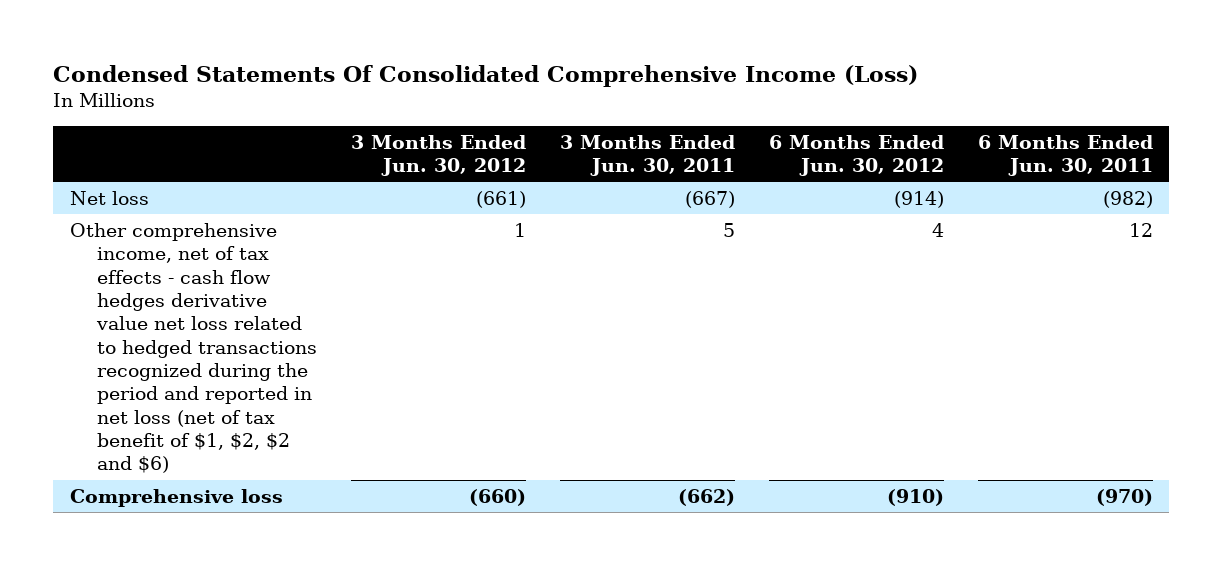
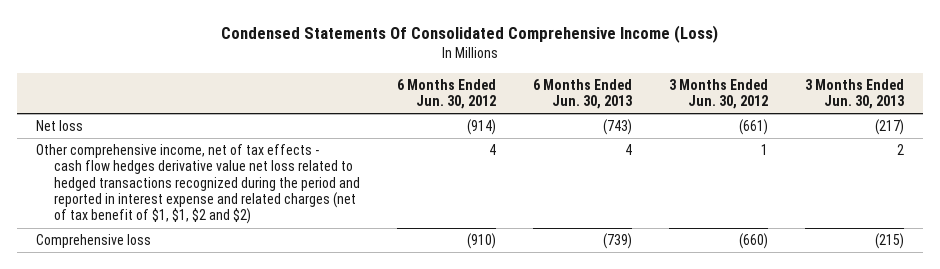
[559,134,735,177] 3 Months Ended Jun. 30, 2011 -> none
[977,134,1153,177] 6 Months Ended Jun. 30, 2011 -> none
none -> [533,78,633,110] 6 Months Ended Jun. 30, 2013
none -> [805,78,905,110] 3 Months Ended Jun. 30, 2013
[69,222,318,474] Other comprehensive income, net of tax effects - cash flow hedges derivative value net loss related to hedged transactions recognized during the period and reported in net loss (net of tax benefit of $1, $2, $2 and $6) -> [35,144,361,225] Other comprehensive income, net of tax effects - cash flow hedges derivative value net loss related to hedged transactions recognized during the period and reported in interest expense and related charges (net of tax benefit of $1, $1, $2 and $2)

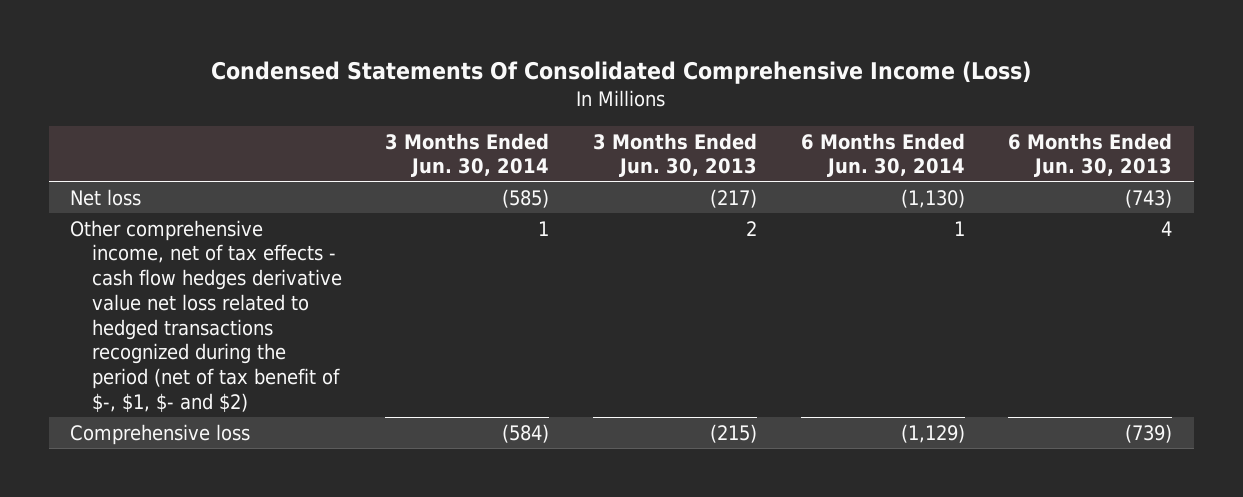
[397,78,497,110] 6 Months Ended Jun. 30, 2012 -> none
[669,78,769,110] 3 Months Ended Jun. 30, 2012 -> none
none -> [385,132,550,178] 3 Months Ended Jun. 30, 2014
none -> [800,132,965,178] 6 Months Ended Jun. 30, 2014
[35,144,361,225] Other comprehensive income, net of tax effects - cash flow hedges derivative value net loss related to hedged transactions recognized during the period and reported in interest expense and related charges (net of tax benefit of $1, $1, $2 and $2) -> [70,219,342,412] Other comprehensive income, net of tax effects - cash flow hedges derivative value net loss related to hedged transactions recognized during the period (net of tax benefit of $-, $1, $- and $2)

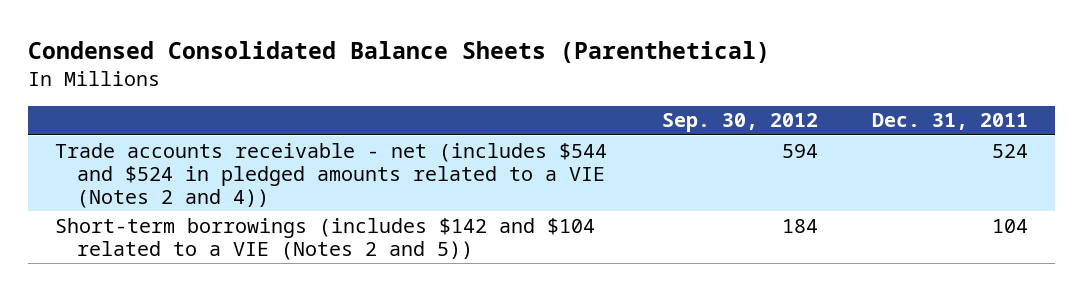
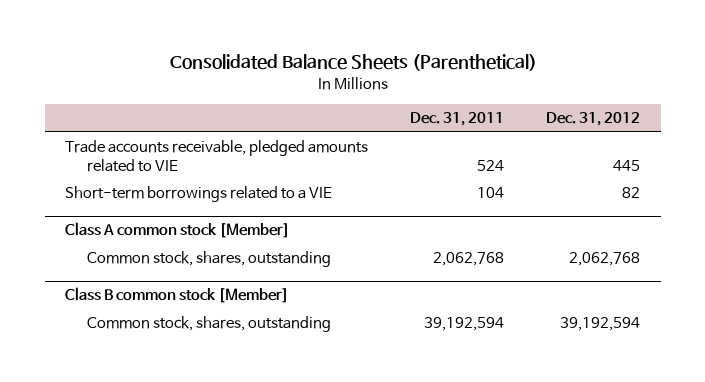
[28,40,771,63] Condensed Consolidated Balance Sheets (Parenthetical) -> [169,54,537,72] Consolidated Balance Sheets (Parenthetical)
[661,113,818,133] Sep. 30, 2012 -> none
none -> [545,112,640,127] Dec. 31, 2012
[55,142,608,208] Trade accounts receivable - net (includes $544 and $524 in pledged amounts related to a VIE (Notes 2 and 4)) -> [65,140,369,172] Trade accounts receivable, pledged amounts related to VIE
[55,217,596,260] Short-term borrowings (includes $142 and $104 related to a VIE (Notes 2 and 5)) -> [65,186,333,203] Short-term borrowings related to a VIE
none -> [65,222,291,239] Class A common stock [Member]
none -> [87,251,332,268] Common stock, shares, outstanding
none -> [65,287,290,304] Class B common stock [Member]
none -> [87,316,332,333] Common stock, shares, outstanding

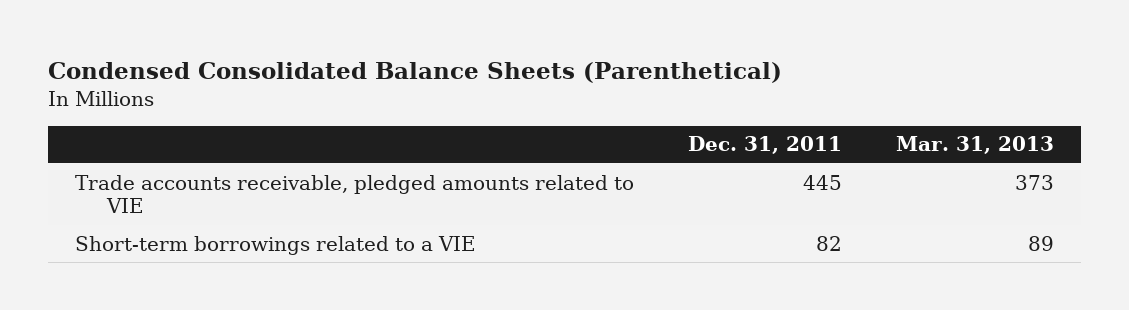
[169,54,537,72] Consolidated Balance Sheets (Parenthetical) -> [47,61,782,83] Condensed Consolidated Balance Sheets (Parenthetical)
[545,112,640,127] Dec. 31, 2012 -> none
none -> [896,136,1055,155] Mar. 31, 2013
[65,222,291,239] Class A common stock [Member] -> none
[87,251,332,268] Common stock, shares, outstanding -> none
[65,287,290,304] Class B common stock [Member] -> none
[87,316,332,333] Common stock, shares, outstanding -> none
[477,159,505,171] 524 -> [803,174,843,190] 445
[477,187,505,199] 104 -> [816,235,843,251] 82

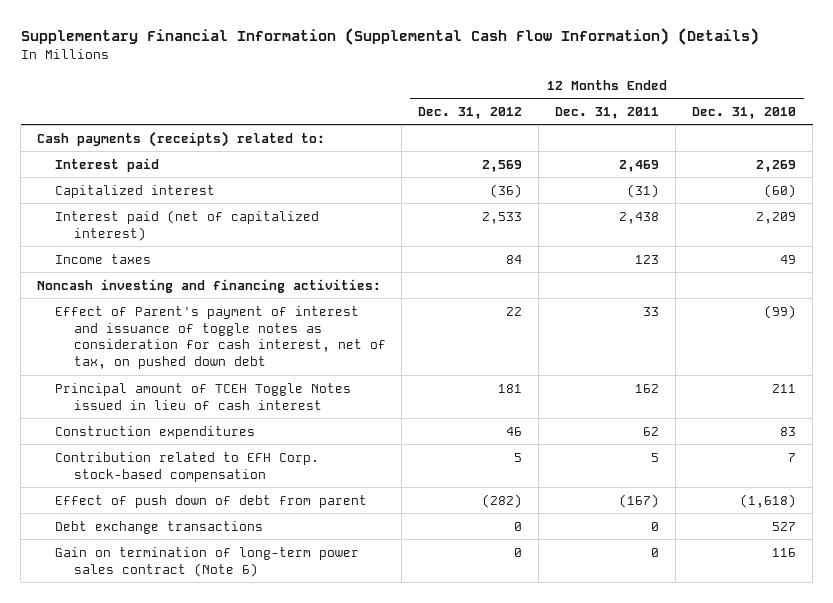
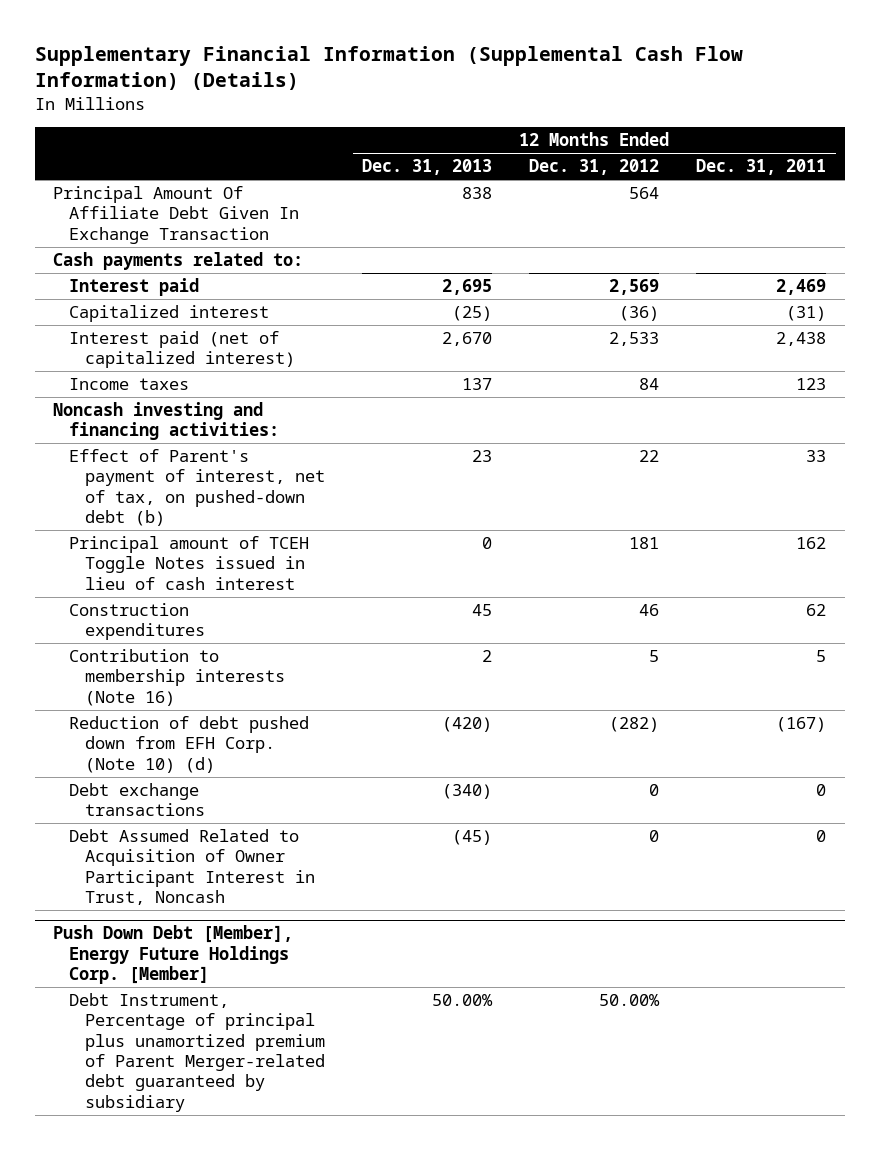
[692,106,797,119] Dec. 31, 2010 -> none
none -> [361,159,492,176] Dec. 31, 2013
none -> [53,186,299,244] Principal Amount Of Affiliate Debt Given In Exchange Transaction
[37,130,326,147] Cash payments (receipts) related to: -> [53,252,304,271] Cash payments related to:
[55,305,386,370] Effect of Parent's payment of interest and issuance of toggle notes as consideration for cash interest, net of tax, on pushed down debt -> [68,449,325,527] Effect of Parent's payment of interest, net of tax, on pushed-down debt (b)
[55,451,320,482] Contribution related to EFH Corp. stock-based compensation -> [68,649,285,706] Contribution to membership interests (Note 16)
[55,494,368,508] Effect of push down of debt from parent -> [68,716,309,773] Reduction of debt pushed down from EFH Corp. (Note 10) (d)
[55,546,360,577] Gain on termination of long-term power sales contract (Note 6) -> none
none -> [68,829,315,906] Debt Assumed Related to Acquisition of Owner Participant Interest in Trust, Noncash
none -> [53,925,294,984] Push Down Debt [Member], Energy Future Holdings Corp. [Member]
none -> [68,993,325,1112] Debt Instrument, Percentage of principal plus unamortized premium of Parent Merger-related debt guaranteed by subsidiary

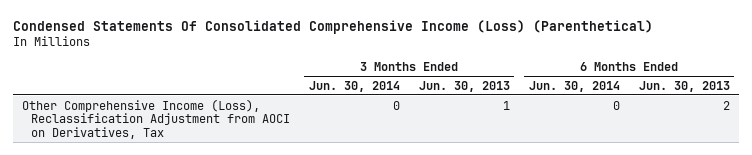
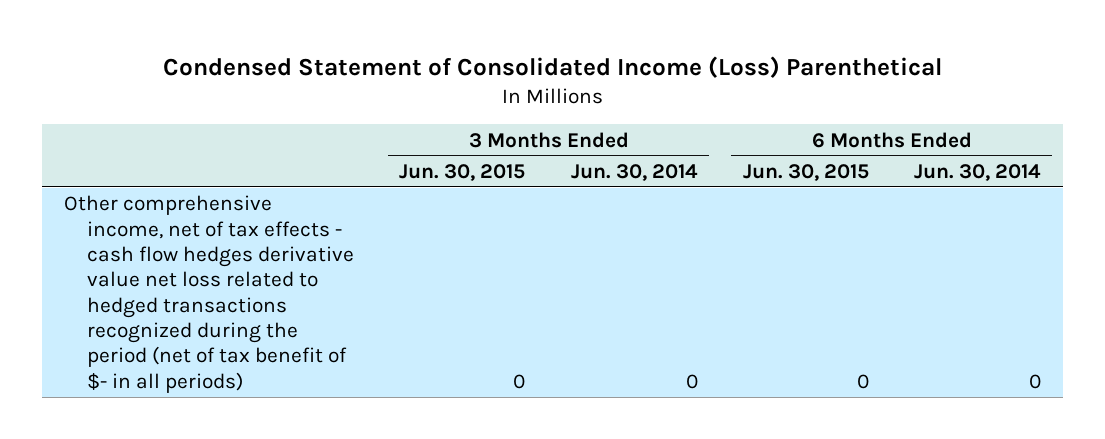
[12,19,653,34] Condensed Statements Of Consolidated Comprehensive Income (Loss) (Parenthetical) -> [162,55,942,78] Condensed Statement of Consolidated Income (Loss) Parenthetical
[418,80,510,92] Jun. 30, 2013 -> none
[638,80,730,92] Jun. 30, 2013 -> none
none -> [399,163,526,181] Jun. 30, 2015
none -> [742,163,869,181] Jun. 30, 2015
[22,98,290,140] Other Comprehensive Income (Loss), Reclassification Adjustment from AOCI on Derivatives, Tax -> [64,195,355,393] Other comprehensive income, net of tax effects - cash flow hedges derivative value net loss related to hedged transactions recognized during the period (net of tax benefit of $- in all periods)

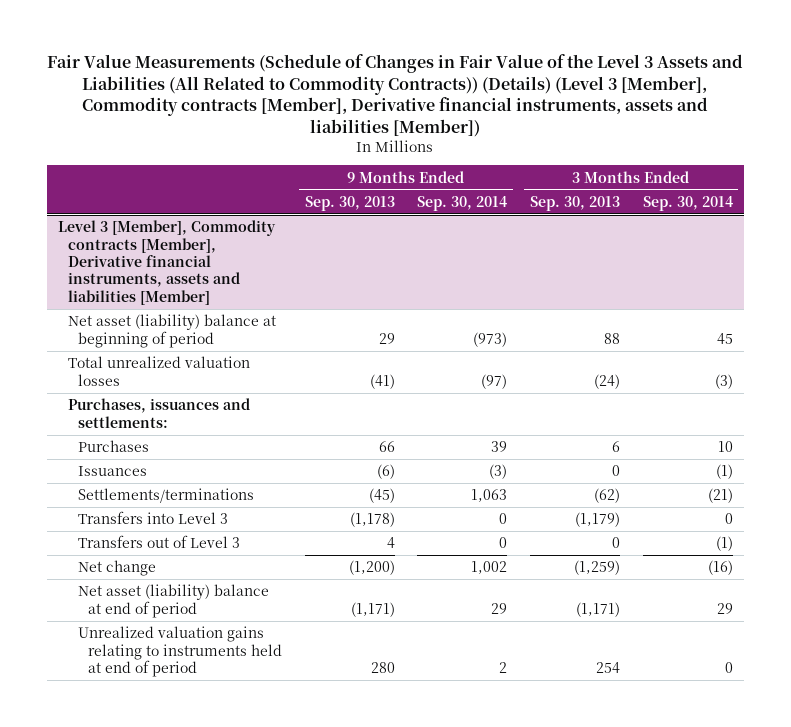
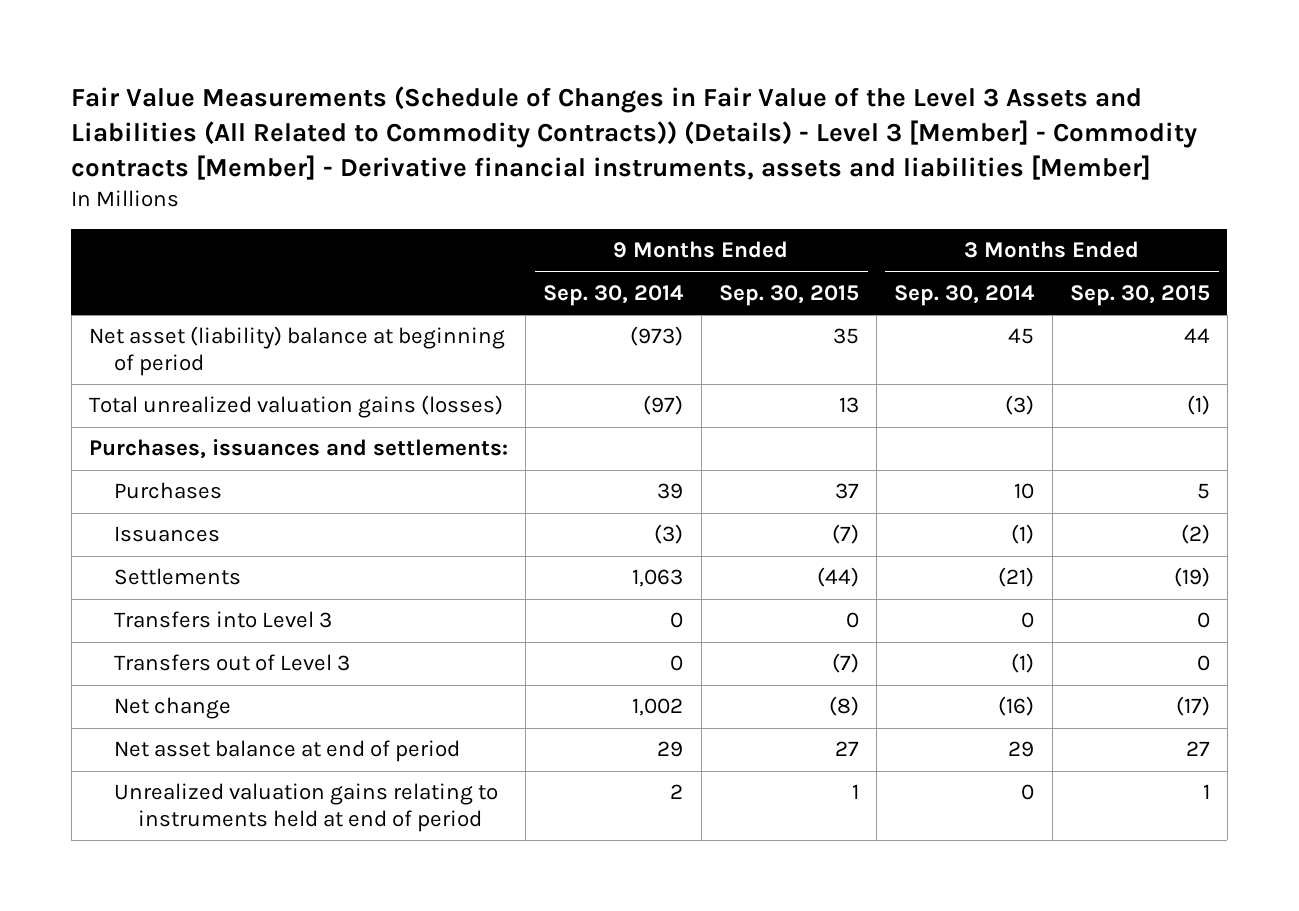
[47,54,744,137] Fair Value Measurements (Schedule of Changes in Fair Value of the Level 3 Assets and Liabilities (All Related to Commodity Contracts)) (Details) (Level 3 [Member], Commodity contracts [Member], Derivative financial instruments, assets and liabilities [Member]) -> [71,86,1198,180] Fair Value Measurements (Schedule of Changes in Fair Value of the Level 3 Assets and Liabilities (All Related to Commodity Contracts)) (Details) - Level 3 [Member] - Commodity contracts [Member] - Derivative financial instruments, assets and liabilities [Member]
[304,195,395,211] Sep. 30, 2013 -> none
[529,195,620,211] Sep. 30, 2013 -> none
none -> [718,284,859,306] Sep. 30, 2015
none -> [1069,284,1210,306] Sep. 30, 2015
[58,220,277,305] Level 3 [Member], Commodity contracts [Member], Derivative financial instruments, assets and liabilities [Member] -> none
[68,356,251,386] Total unrealized valuation losses -> [89,395,504,419] Total unrealized valuation gains (losses)
[78,488,255,504] Settlements/terminations -> [113,568,241,586] Settlements
[78,584,270,618] Net asset (liability) balance at end of period -> [113,740,460,763] Net asset balance at end of period

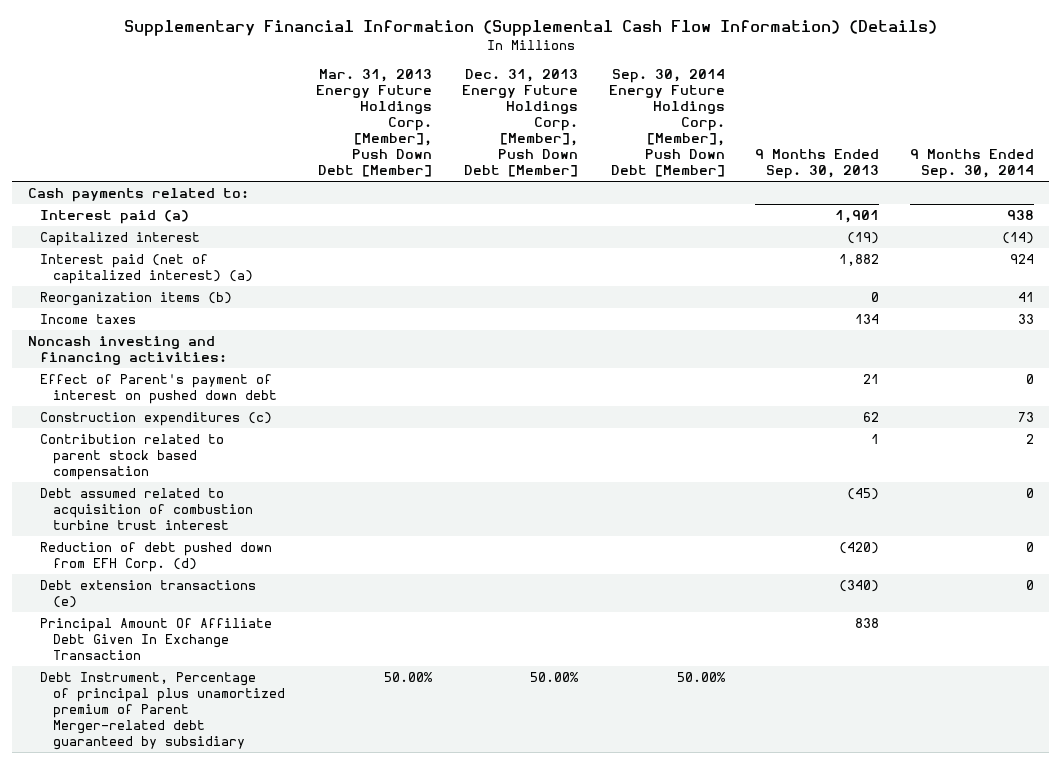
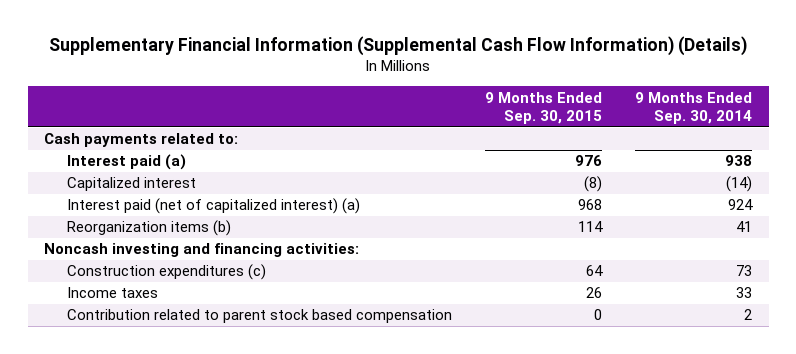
[315,68,432,178] Mar. 31, 2013 Energy Future Holdings Corp. [Member], Push Down Debt [Member] -> none
[462,68,579,178] Dec. 31, 2013 Energy Future Holdings Corp. [Member], Push Down Debt [Member] -> none
[608,68,725,178] Sep. 30, 2014 Energy Future Holdings Corp. [Member], Push Down Debt [Member] -> none
[755,148,880,180] 9 Months Ended Sep. 30, 2013 -> none
none -> [485,91,603,125] 9 Months Ended Sep. 30, 2015
[40,373,278,405] Effect of Parent's payment of interest on pushed down debt -> none
[40,313,137,324] Income taxes -> [67,287,159,299] Income taxes
[40,487,254,531] Debt assumed related to acquisition of combustion turbine trust interest -> none
[40,541,273,573] Reduction of debt pushed down from EFH Corp. (d) -> none
[40,579,257,609] Debt extension transactions (e) -> none
[40,617,273,661] Principal Amount Of Affiliate Debt Given In Exchange Transaction -> none
[40,671,286,751] Debt Instrument, Percentage of principal plus unamortized premium of Parent Merger-related debt guaranteed by subsidiary -> none

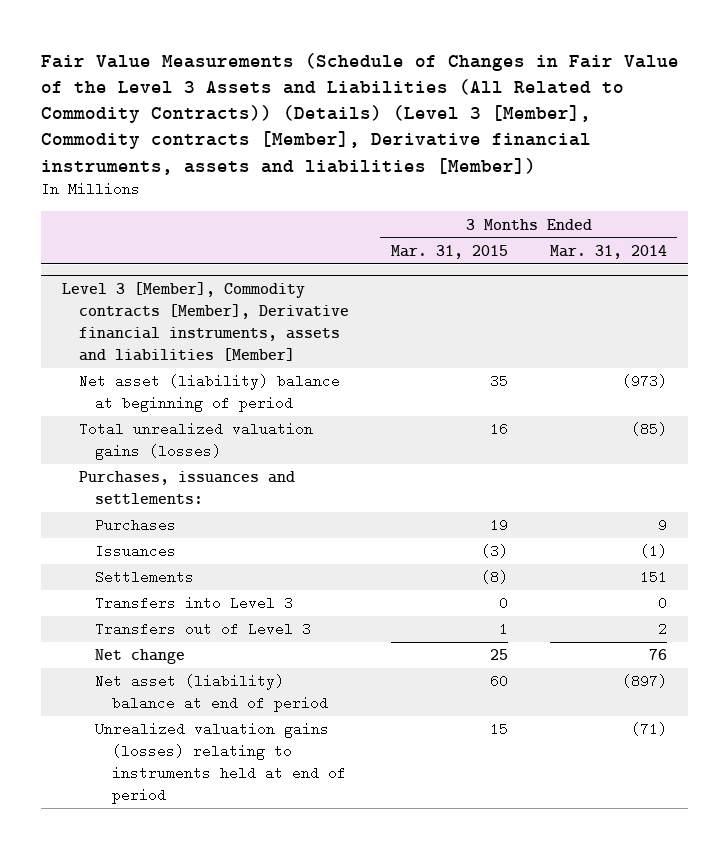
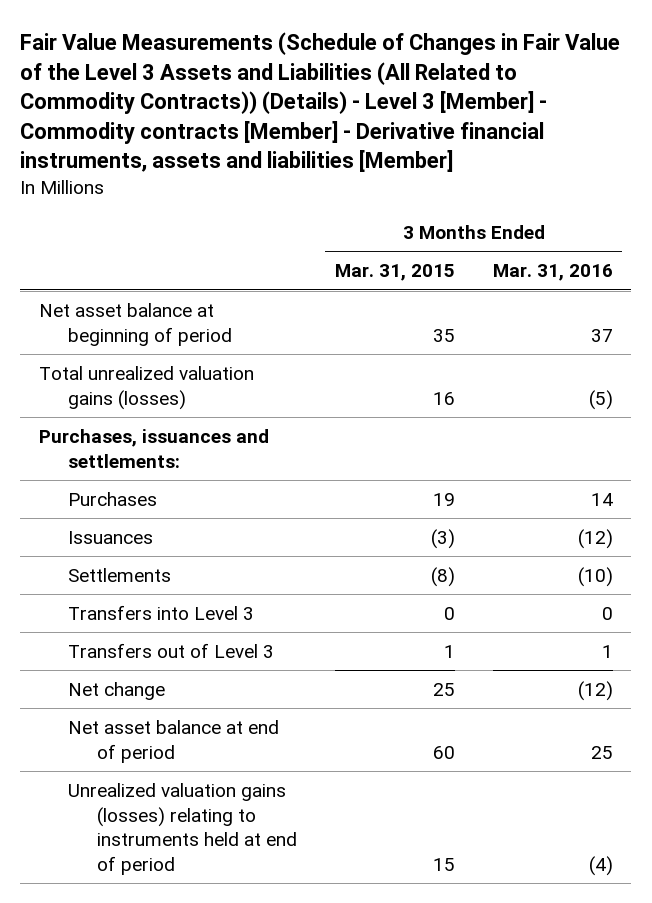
[40,52,679,175] Fair Value Measurements (Schedule of Changes in Fair Value of the Level 3 Assets and Liabilities (All Related to Commodity Contracts)) (Details) (Level 3 [Member], Commodity contracts [Member], Derivative financial instruments, assets and liabilities [Member]) -> [20,31,621,173] Fair Value Measurements (Schedule of Changes in Fair Value of the Level 3 Assets and Liabilities (All Related to Commodity Contracts)) (Details) - Level 3 [Member] - Commodity contracts [Member] - Derivative financial instruments, assets and liabilities [Member]
[549,244,667,259] Mar. 31, 2014 -> none
none -> [492,264,613,282] Mar. 31, 2016
[61,282,349,361] Level 3 [Member], Commodity contracts [Member], Derivative financial instruments, assets and liabilities [Member] -> none
[78,374,340,413] Net asset (liability) balance at beginning of period -> [39,302,233,346] Net asset balance at beginning of period
[95,674,329,713] Net asset (liability) balance at end of period -> [68,719,280,763] Net asset balance at end of period

